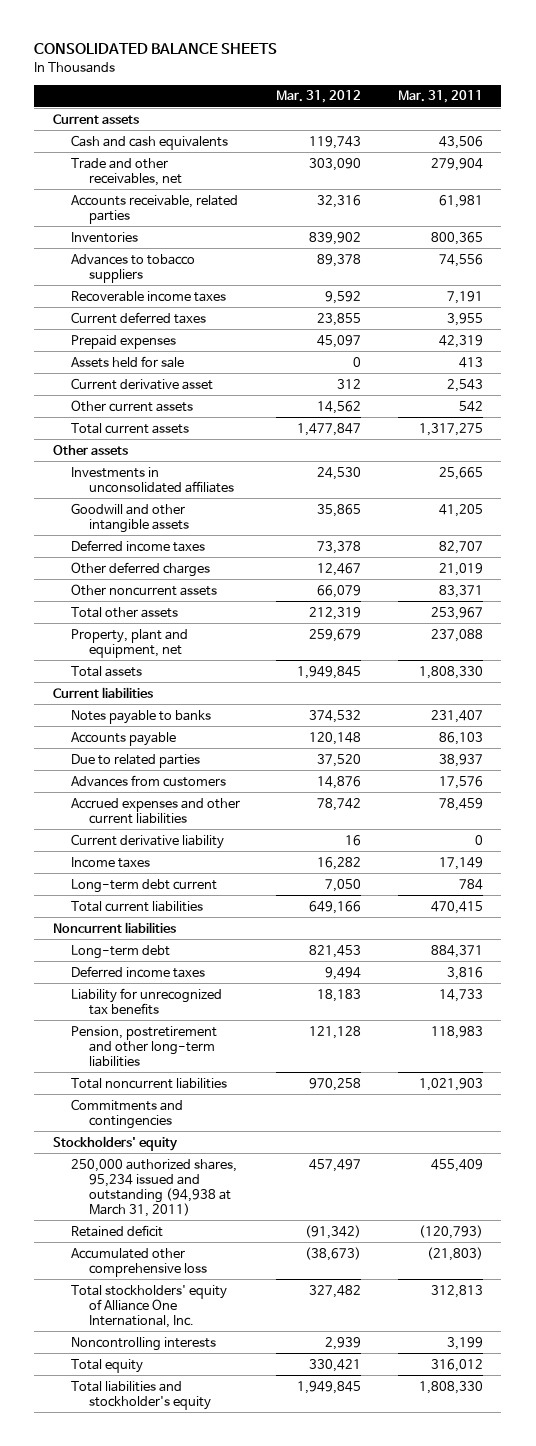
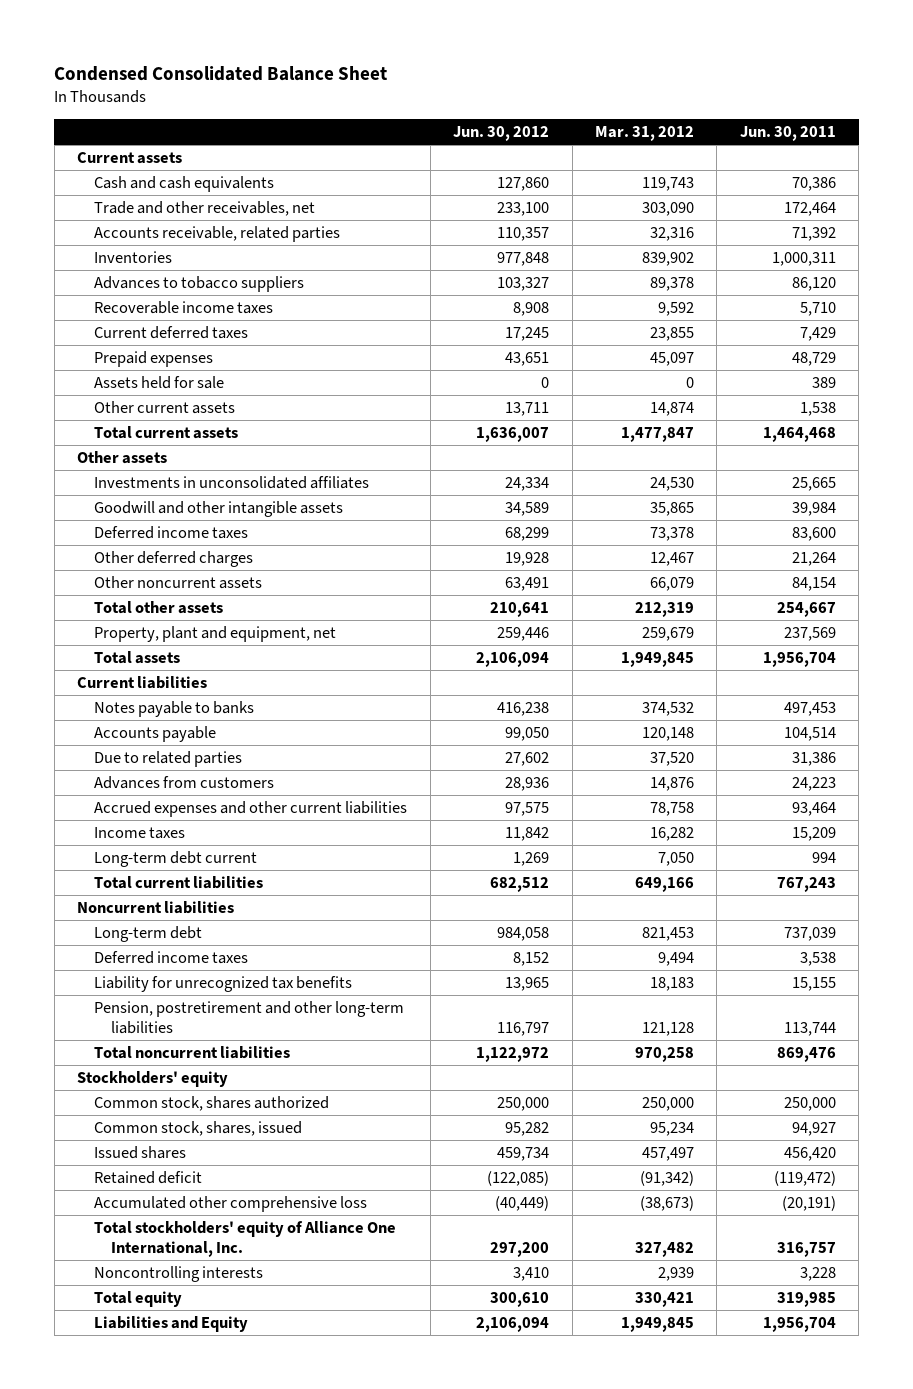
[34,43,278,55] CONSOLIDATED BALANCE SHEETS -> [54,65,388,81] Condensed Consolidated Balance Sheet
[398,90,484,104] Mar. 31, 2011 -> none
none -> [453,125,550,141] Jun. 30, 2012
none -> [739,125,836,141] Jun. 30, 2011
[70,377,213,390] Current derivative asset -> none
[317,400,362,414] 14,562 -> [649,402,694,417] 14,874
[70,833,224,849] Current derivative liability -> none
[317,797,362,811] 78,742 -> [649,802,694,817] 78,758
[70,1098,183,1129] Commitments and contingencies -> none
none -> [94,1096,330,1112] Common stock, shares authorized
none -> [94,1121,303,1137] Common stock, shares, issued
[70,1158,237,1217] 250,000 authorized shares, 95,234 issued and outstanding (94,938 at March 31, 2011) -> [94,1146,187,1160] Issued shares
[70,1380,211,1410] Total liabilities and stockholder's equity -> [94,1316,249,1333] Liabilities and Equity

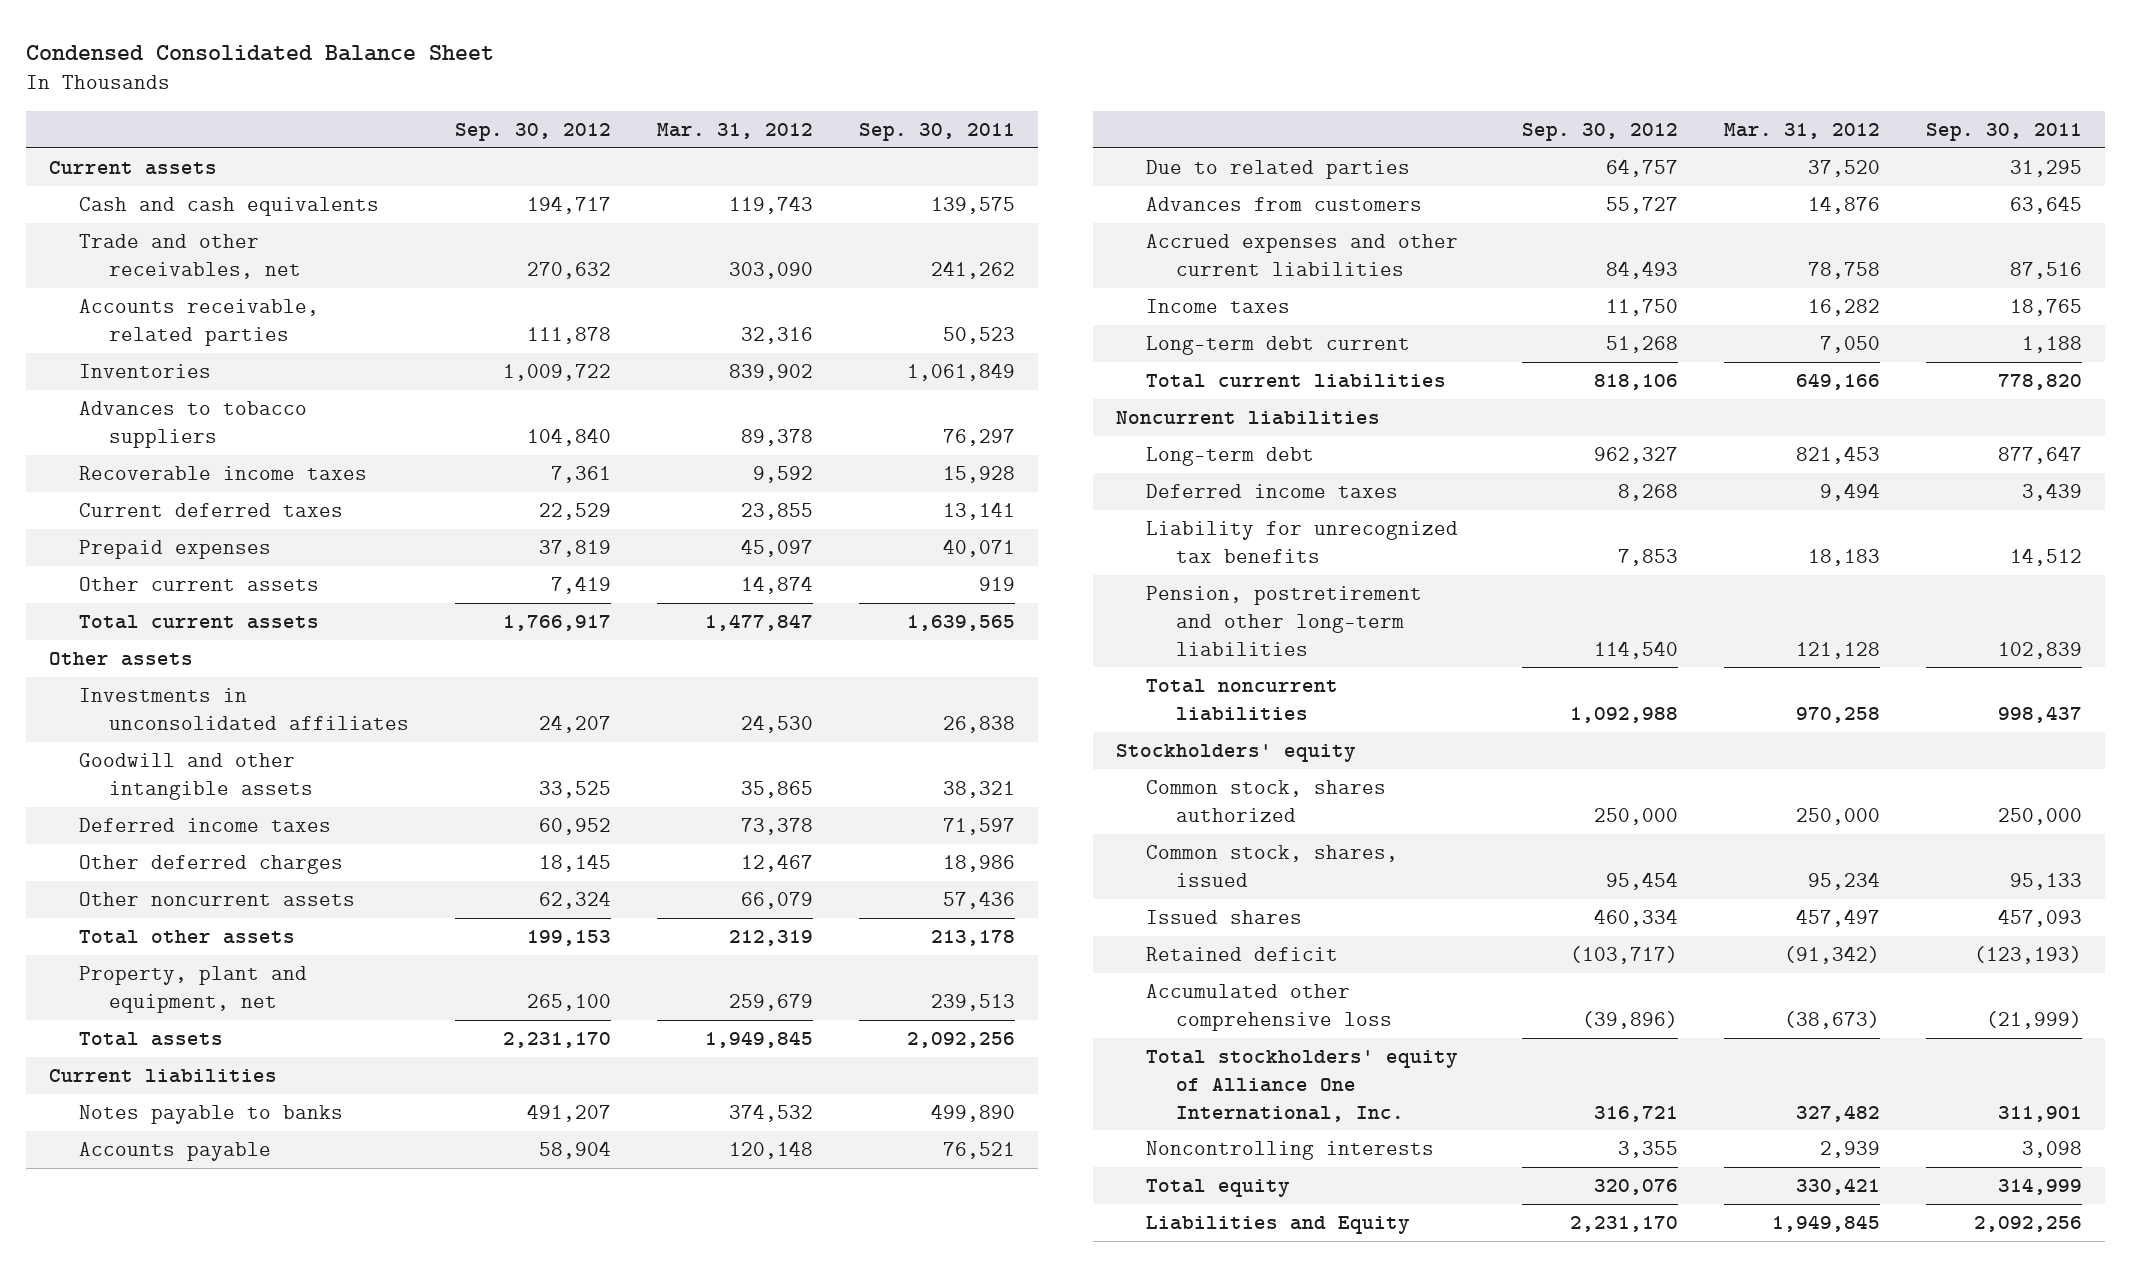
[453,125,550,141] Jun. 30, 2012 -> none
[739,125,836,141] Jun. 30, 2011 -> none
none -> [455,123,612,142] Sep. 30, 2012
none -> [859,123,1016,142] Sep. 30, 2011
[94,376,225,390] Assets held for sale -> none

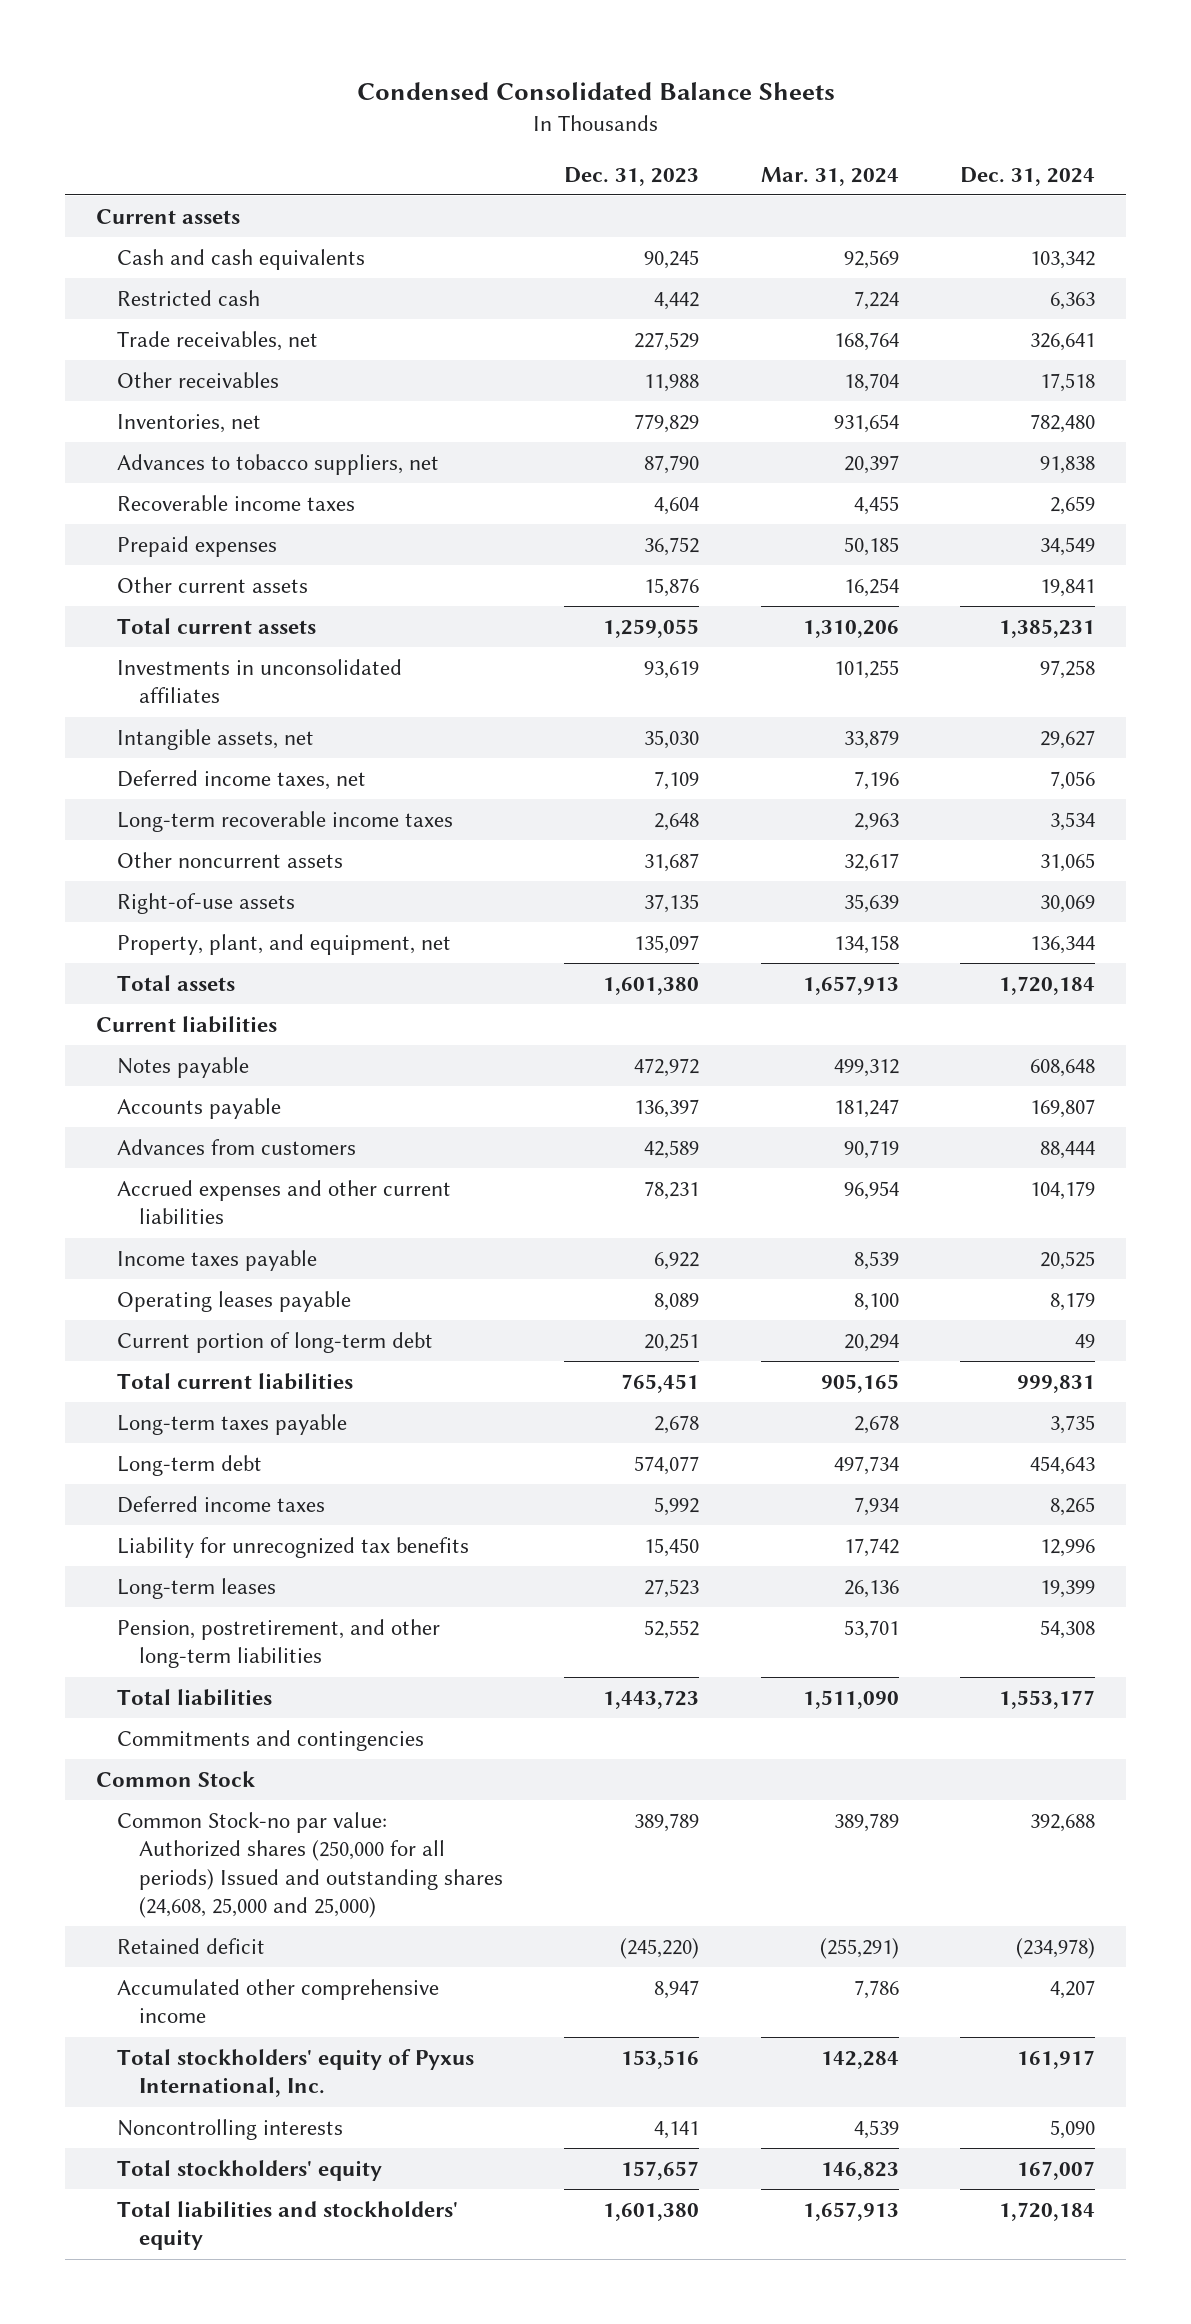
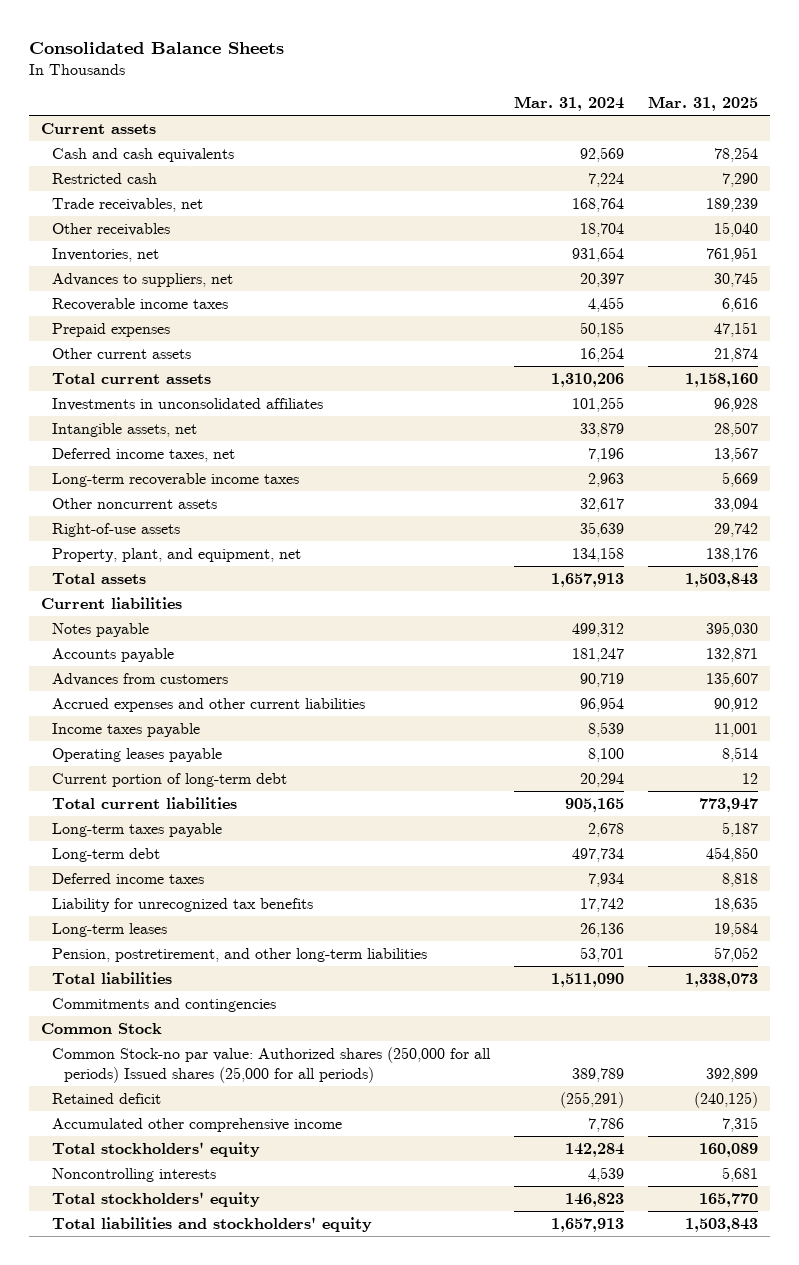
[356,82,835,101] Condensed Consolidated Balance Sheets -> [29,41,285,54] Consolidated Balance Sheets
[564,166,700,186] Dec. 31, 2023 -> none
[960,166,1096,186] Dec. 31, 2024 -> none
none -> [648,96,759,112] Mar. 31, 2025
[117,454,440,476] Advances to tobacco suppliers, net -> [52,272,234,287] Advances to suppliers, net
[117,1812,503,1918] Common Stock-no par value: Authorized shares (250,000 for all periods) Issued and outstanding shares (24,608, 25,000 and 25,000) -> [52,1046,492,1083] Common Stock-no par value: Authorized shares (250,000 for all periods) Issued shares (25,000 for all periods)
[117,2049,475,2098] Total stockholders' equity of Pyxus International, Inc. -> [52,1141,261,1157] Total stockholders' equity

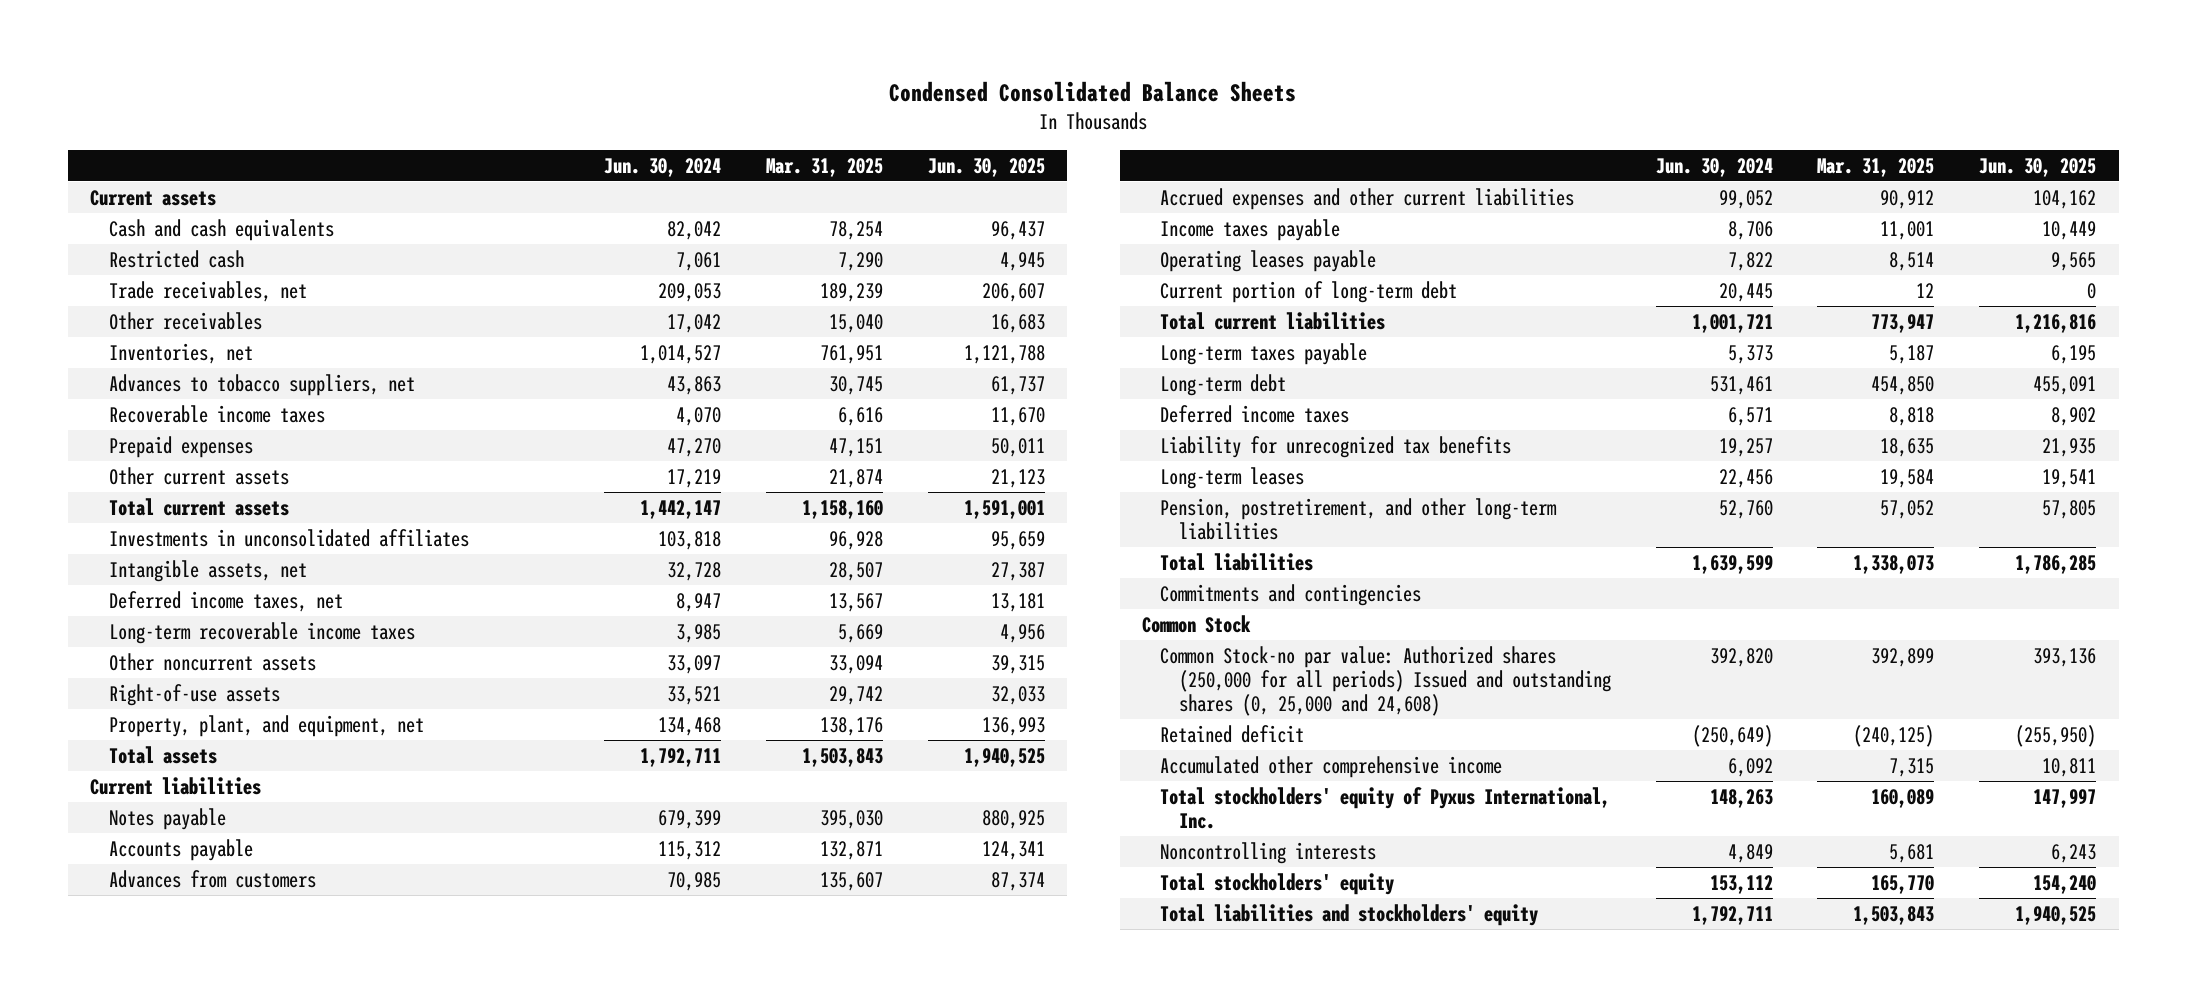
[29,41,285,54] Consolidated Balance Sheets -> [889,80,1297,102] Condensed Consolidated Balance Sheets
[514,96,625,112] Mar. 31, 2024 -> none
none -> [603,157,721,177] Jun. 30, 2024
none -> [927,157,1045,177] Jun. 30, 2025
[52,272,234,287] Advances to suppliers, net -> [108,373,415,396] Advances to tobacco suppliers, net
[52,1046,492,1083] Common Stock-no par value: Authorized shares (250,000 for all periods) Issued shares (25,000 for all periods) -> [1160,645,1611,717] Common Stock-no par value: Authorized shares (250,000 for all periods) Issued and outstanding shares (0, 25,000 and 24,608)
[52,1141,261,1157] Total stockholders' equity -> [1160,786,1611,829] Total stockholders' equity of Pyxus International, Inc.

